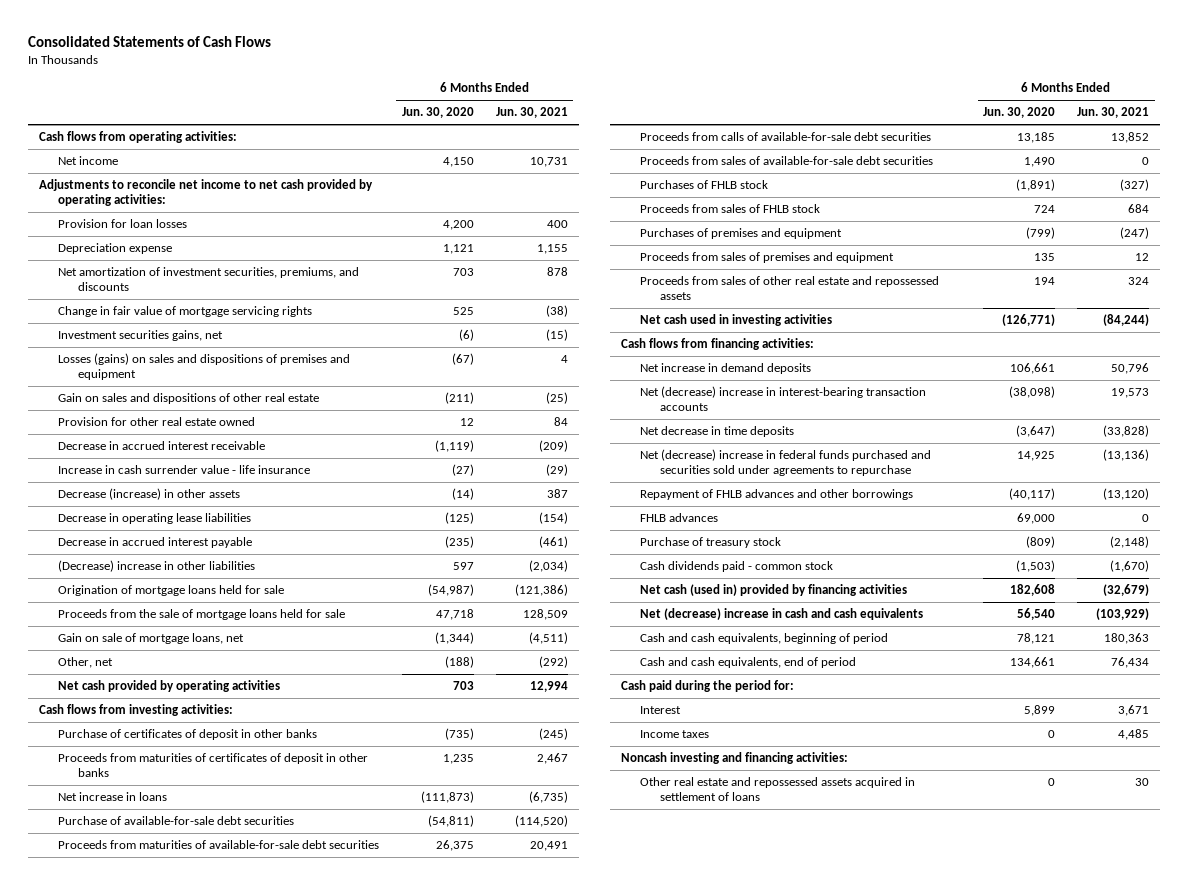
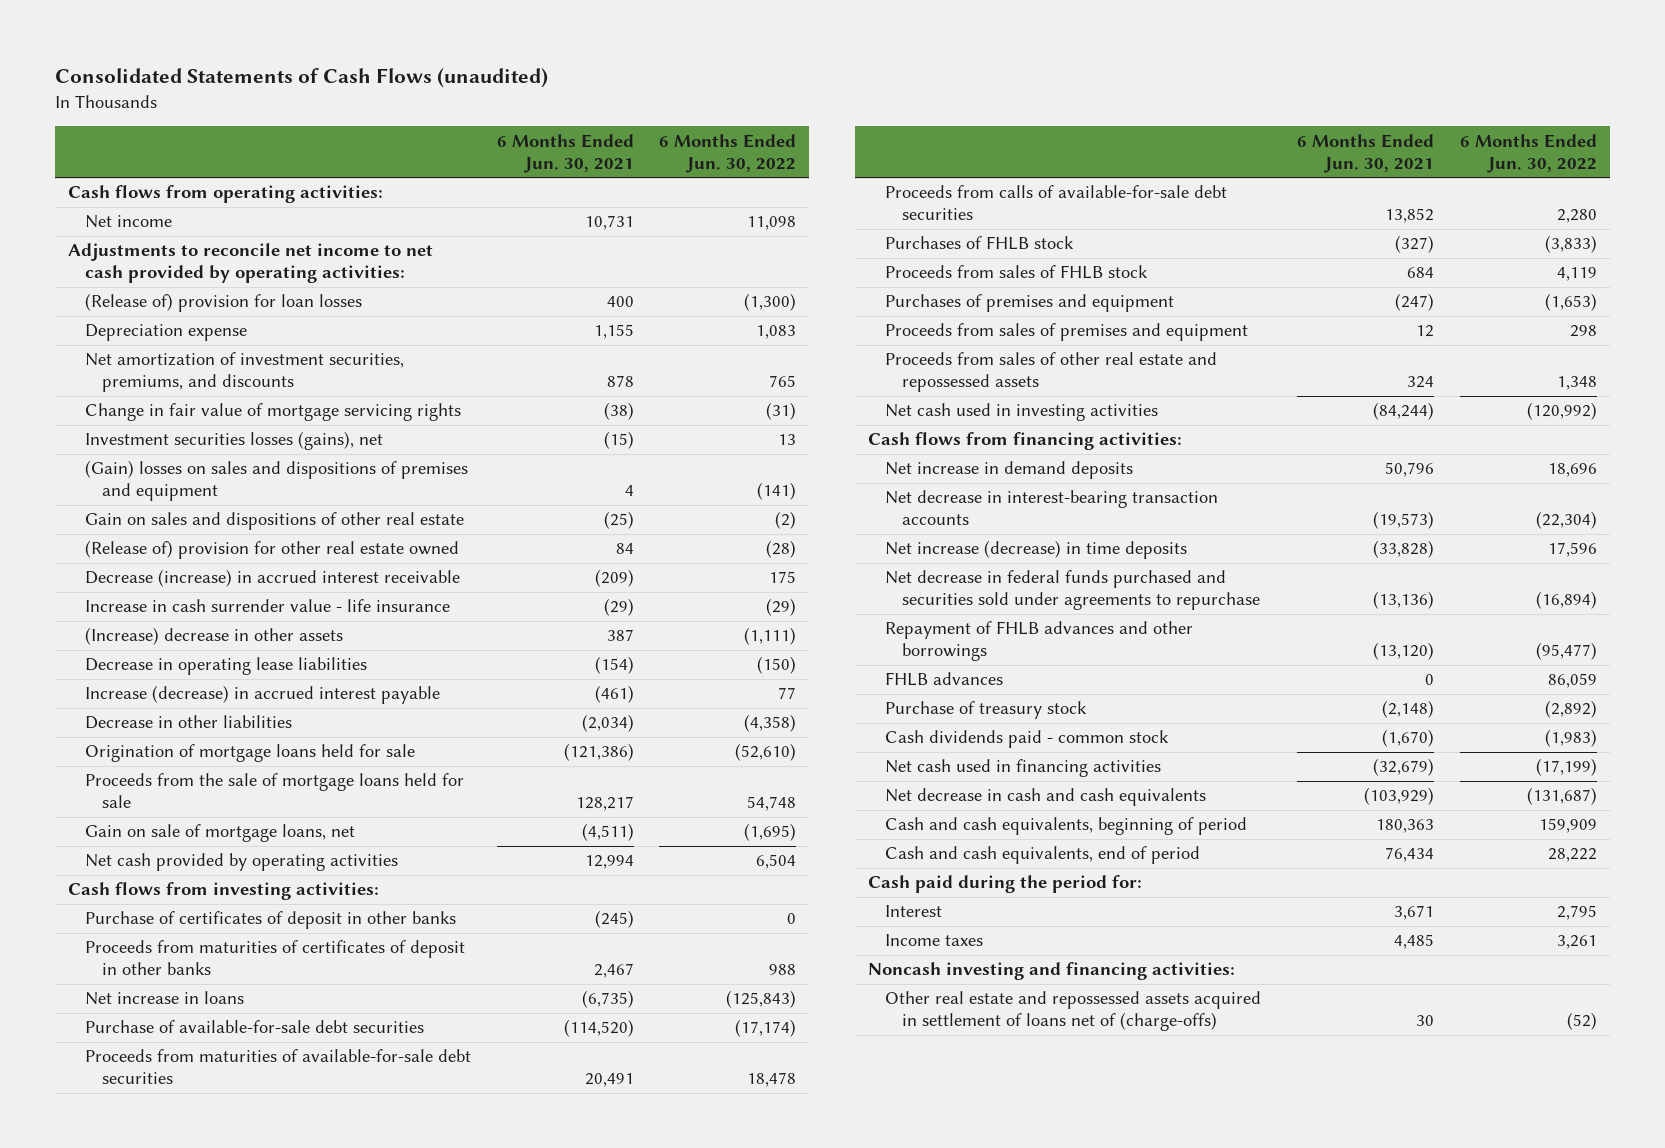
[27,36,271,48] Consolidated Statements of Cash Flows -> [54,68,548,89] Consolidated Statements of Cash Flows (unaudited)
[401,107,474,119] Jun. 30, 2020 -> none
none -> [659,133,797,173] 6 Months Ended Jun. 30, 2022
[58,218,188,228] Provision for loan losses -> [84,293,362,313] (Release of) provision for loan losses
[58,329,224,341] Investment securities gains, net -> [84,431,383,451] Investment securities losses (gains), net
[58,352,351,380] Losses (gains) on sales and dispositions of premises and equipment -> [84,460,468,502] (Gain) losses on sales and dispositions of premises and equipment
[58,416,256,426] Provision for other real estate owned -> [84,540,459,560] (Release of) provision for other real estate owned
[58,440,266,450] Decrease in accrued interest receivable -> [84,569,460,588] Decrease (increase) in accrued interest receivable
[58,487,241,500] Decrease (increase) in other assets -> [84,627,343,646] (Increase) decrease in other assets
[58,536,253,548] Decrease in accrued interest payable -> [84,685,440,705] Increase (decrease) in accrued interest payable
[58,559,256,572] (Decrease) increase in other liabilities -> [84,715,292,730] Decrease in other liabilities
[522,608,568,620] 128,509 -> [575,796,634,812] 128,217
[58,656,114,668] Other, net -> none
[640,155,934,165] Proceeds from sales of available-for-sale debt securities -> none
[640,385,927,411] Net (decrease) increase in interest-bearing transaction accounts -> [885,490,1219,526] Net decrease in interest-bearing transaction accounts
[1111,387,1150,398] 19,573 -> [1372,511,1434,530] (19,573)
[640,425,795,437] Net decrease in time deposits -> [885,540,1188,560] Net increase (decrease) in time deposits
[640,448,932,476] Net (decrease) increase in federal funds purchased and securities sold under agreements to repurchase -> [885,570,1261,611] Net decrease in federal funds purchased and securities sold under agreements to repurchase
[640,583,908,596] Net cash (used in) provided by financing activities -> [885,759,1162,778] Net cash used in financing activities
[640,607,924,620] Net (decrease) increase in cash and cash equivalents -> [885,788,1207,807] Net decrease in cash and cash equivalents
[640,776,916,801] Other real estate and repossessed assets acquired in settlement of loans -> [885,991,1262,1032] Other real estate and repossessed assets acquired in settlement of loans net of (charge-offs)

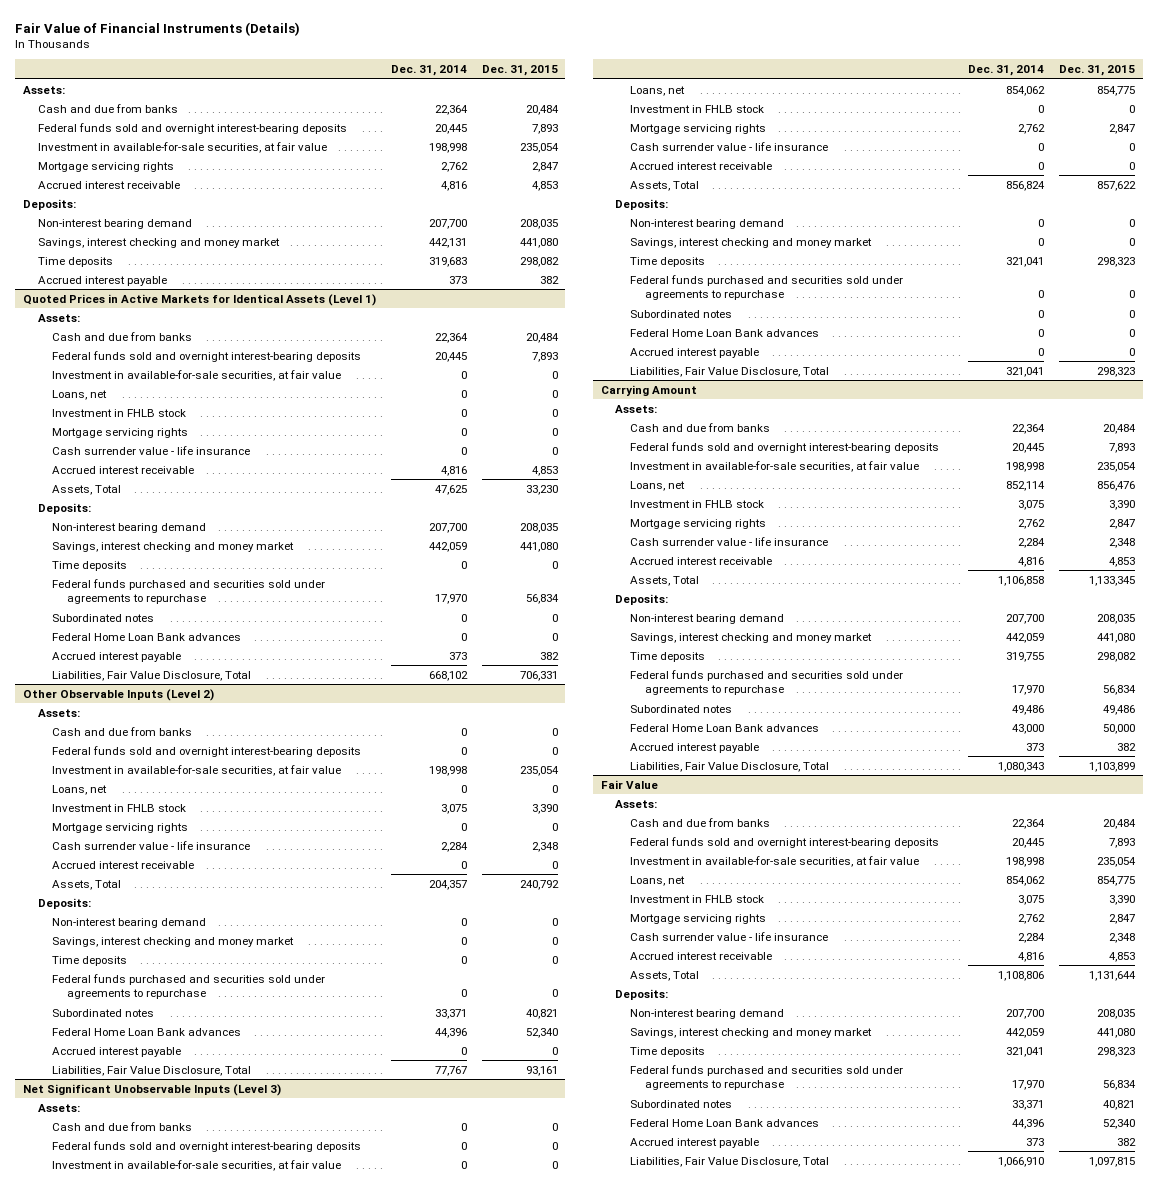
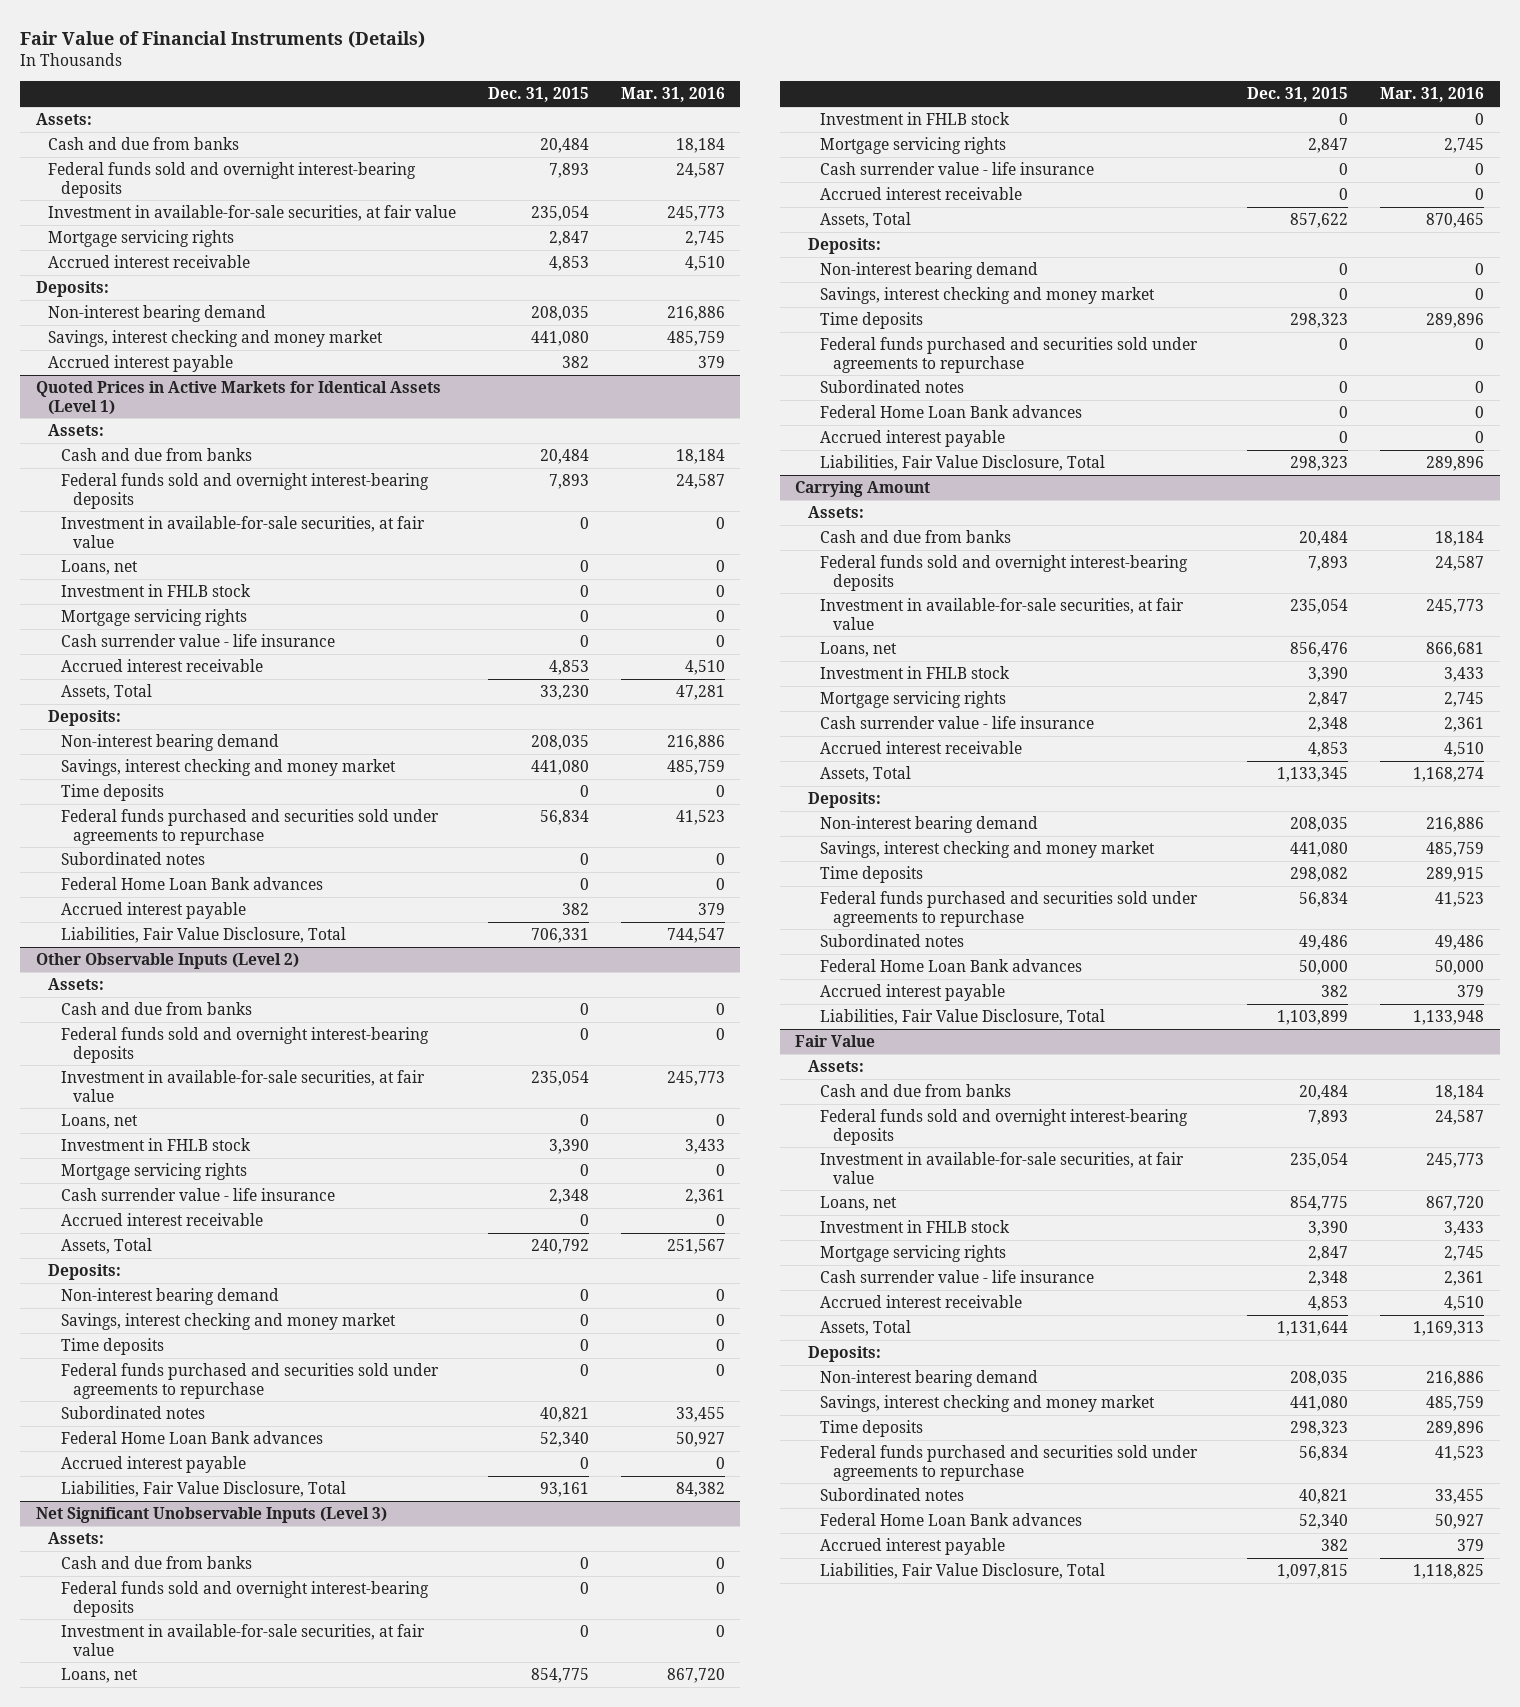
[390,65,467,77] Dec. 31, 2014 -> none
none -> [620,87,725,103] Mar. 31, 2016
[37,256,113,267] Time deposits -> none

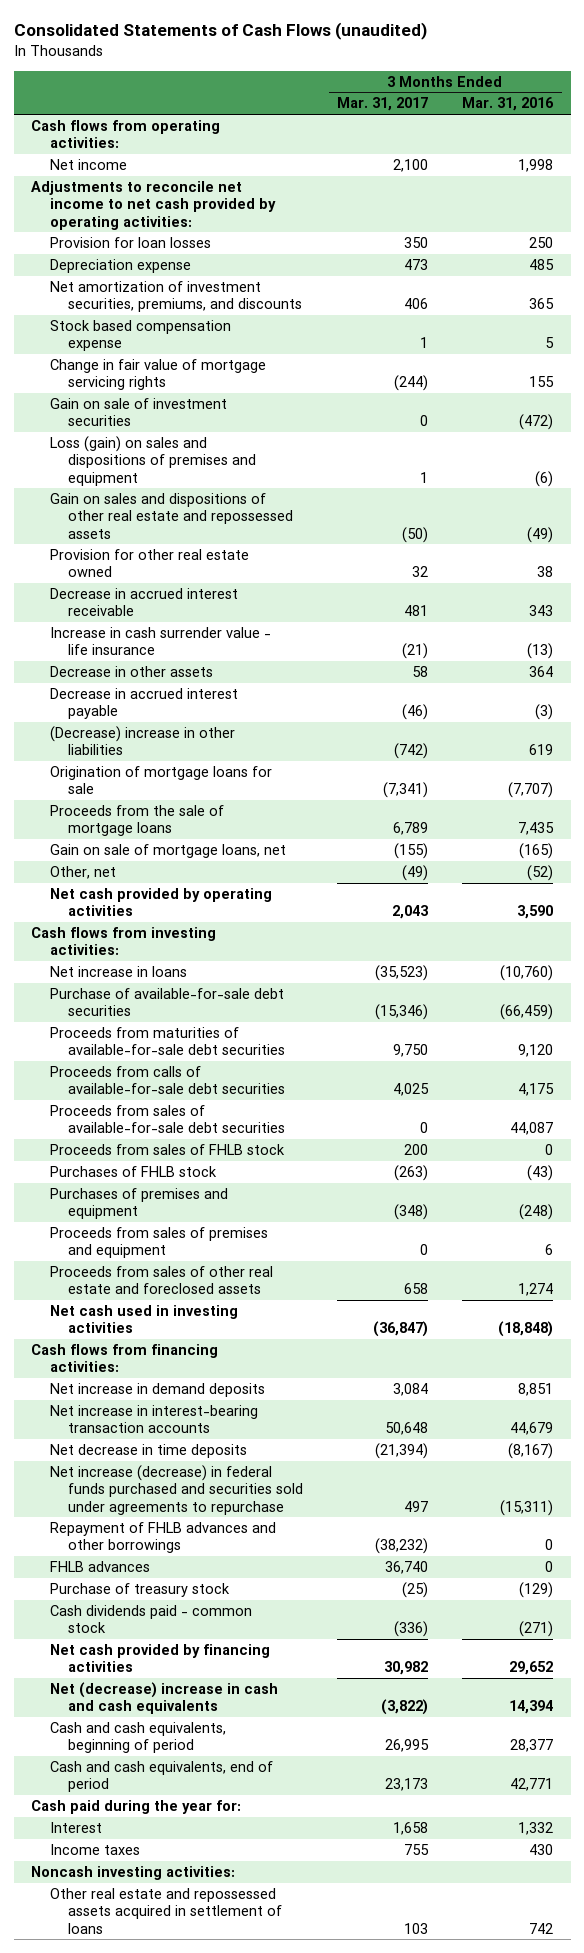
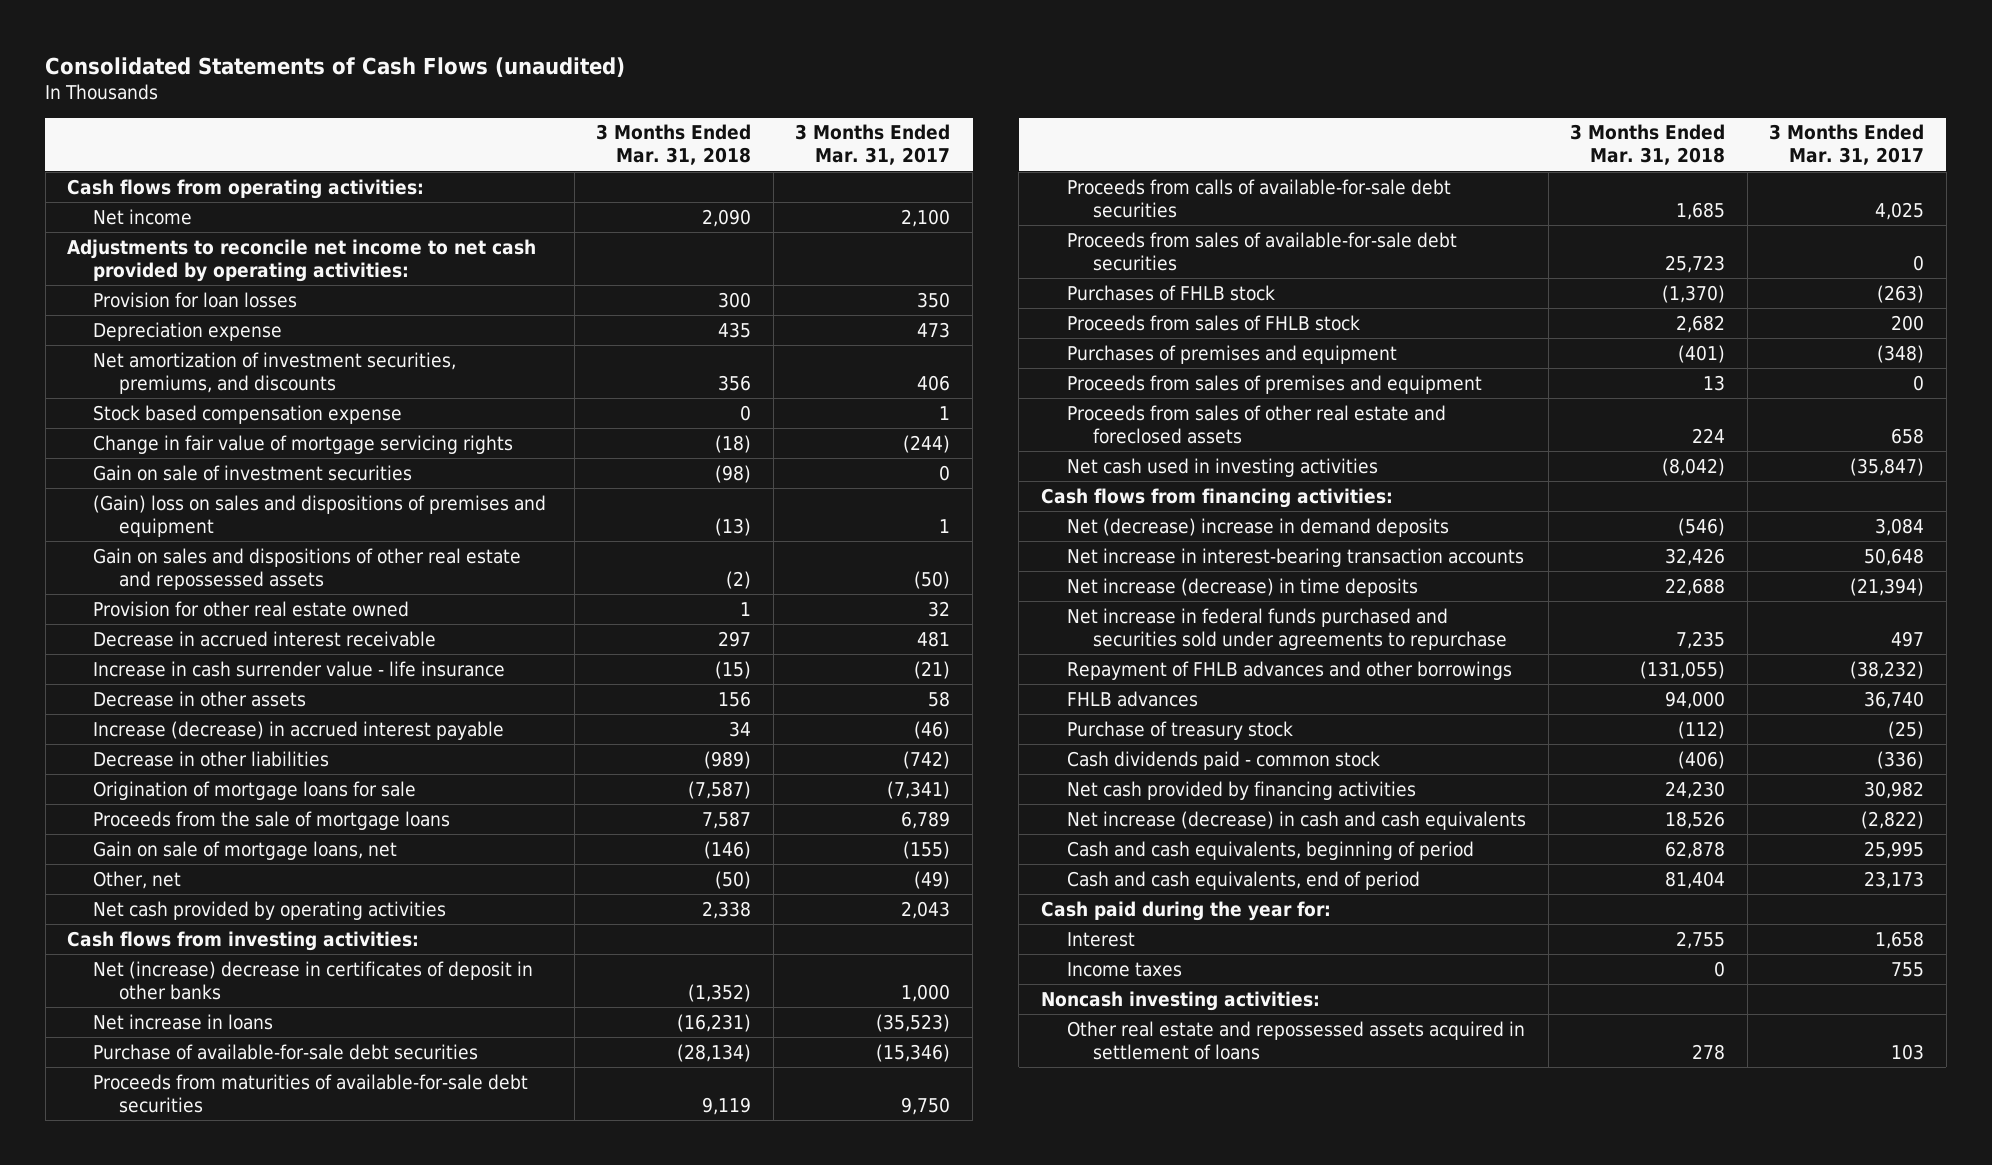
[462,97,555,112] Mar. 31, 2016 -> none
none -> [596,124,752,166] 3 Months Ended Mar. 31, 2018
[49,436,257,486] Loss (gain) on sales and dispositions of premises and equipment -> [93,494,547,537] (Gain) loss on sales and dispositions of premises and equipment
[49,688,238,720] Decrease in accrued interest payable -> [93,720,505,740] Increase (decrease) in accrued interest payable
[49,726,235,756] (Decrease) increase in other liabilities -> [93,750,330,767] Decrease in other liabilities
none -> [93,960,534,1000] Net (increase) decrease in certificates of deposit in other banks
[49,1144,285,1156] Proceeds from sales of FHLB stock -> [1067,314,1361,331] Proceeds from sales of FHLB stock
[373,1321,429,1338] (36,847) -> [1850,457,1925,476] (35,847)
[49,1383,265,1398] Net increase in demand deposits -> [1067,517,1450,537] Net (decrease) increase in demand deposits
[49,1444,247,1459] Net decrease in time deposits -> [1067,577,1419,597] Net increase (decrease) in time deposits
[49,1465,304,1515] Net increase (decrease) in federal funds purchased and securities sold under agreements to repurchase -> [1067,607,1508,650] Net increase in federal funds purchased and securities sold under agreements to repurchase
[49,1682,278,1715] Net (decrease) increase in cash and cash equivalents -> [1067,810,1527,830] Net increase (decrease) in cash and cash equivalents
[381,1699,429,1716] (3,822) -> [1861,810,1925,829] (2,822)
[385,1739,430,1753] 26,995 -> [1864,840,1925,859] 25,995

